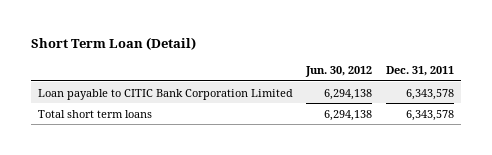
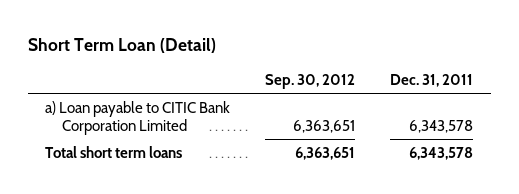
[305,65,373,77] Jun. 30, 2012 -> none
none -> [265,74,356,90] Sep. 30, 2012
[37,88,293,100] Loan payable to CITIC Bank Corporation Limited -> [45,100,231,136] a) Loan payable to CITIC Bank Corporation Limited

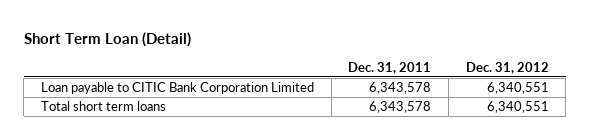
[265,74,356,90] Sep. 30, 2012 -> none
none -> [465,61,549,74] Dec. 31, 2012
[45,100,231,136] a) Loan payable to CITIC Bank Corporation Limited -> [41,82,315,95] Loan payable to CITIC Bank Corporation Limited

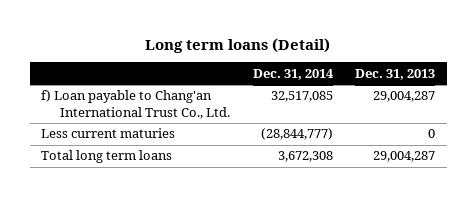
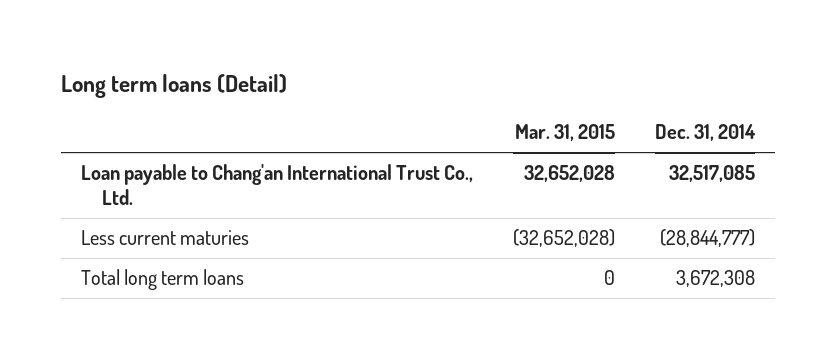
[355,68,436,80] Dec. 31, 2013 -> none
none -> [514,124,615,142] Mar. 31, 2015
[40,90,230,120] f) Loan payable to Chang'an International Trust Co., Ltd. -> [80,164,473,206] Loan payable to Chang'an International Trust Co., Ltd.

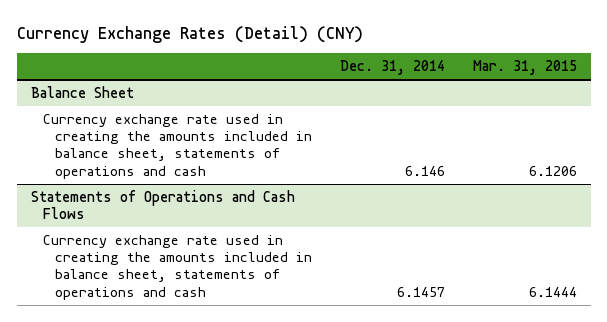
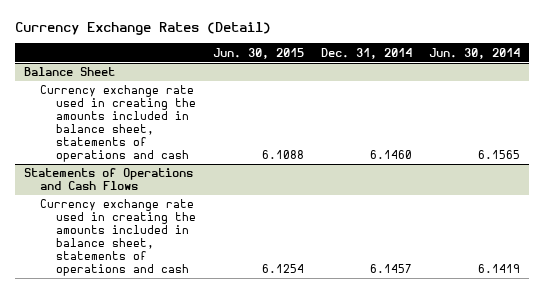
[16,25,363,43] Currency Exchange Rates (Detail) (CNY) -> [15,22,272,36] Currency Exchange Rates (Detail)
[472,60,577,76] Mar. 31, 2015 -> none
none -> [213,47,305,59] Jun. 30, 2015
none -> [429,47,521,59] Jun. 30, 2014
[404,165,445,176] 6.146 -> [370,149,413,159] 6.1460

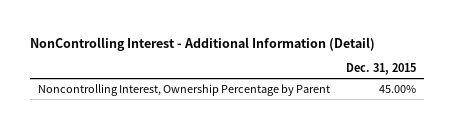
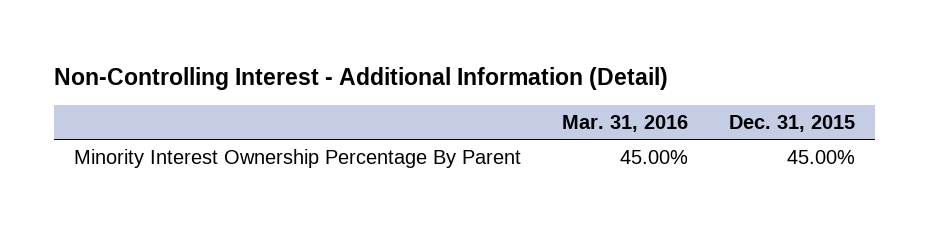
[30,36,376,51] NonControlling Interest - Additional Information (Detail) -> [53,66,668,90] Non-Controlling Interest - Additional Information (Detail)
none -> [562,115,689,133] Mar. 31, 2016
[38,83,331,96] Noncontrolling Interest, Ownership Percentage by Parent -> [74,149,522,169] Minority Interest Ownership Percentage By Parent

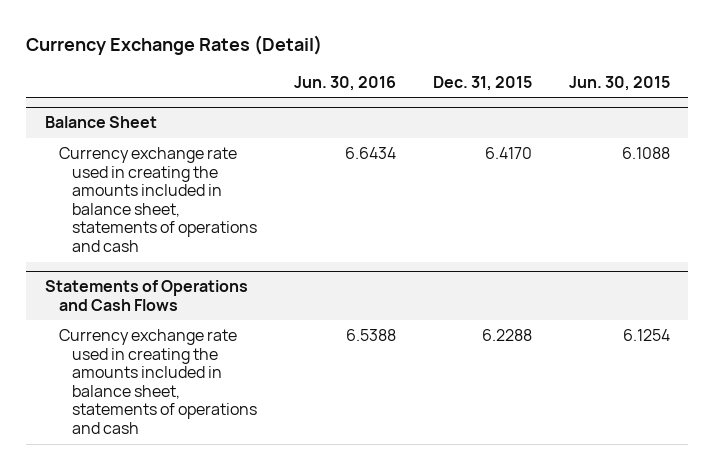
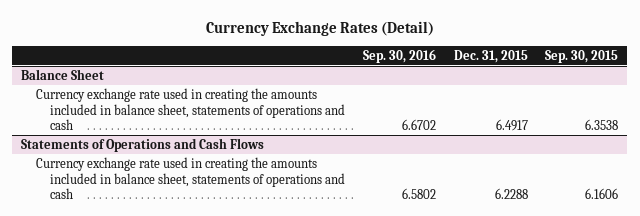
[294,75,397,91] Jun. 30, 2016 -> none
[568,75,670,91] Jun. 30, 2015 -> none
none -> [363,48,437,63] Sep. 30, 2016
none -> [545,49,619,63] Sep. 30, 2015
[485,147,533,160] 6.4170 -> [495,118,528,131] 6.4917

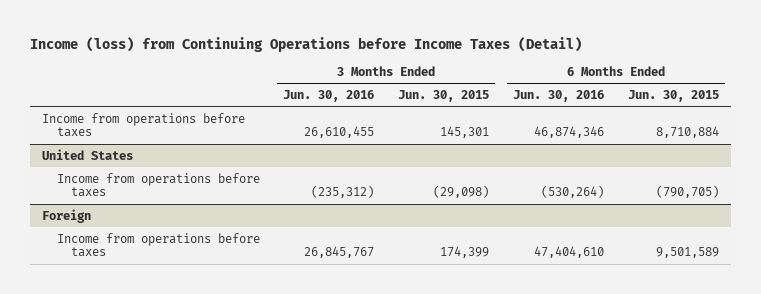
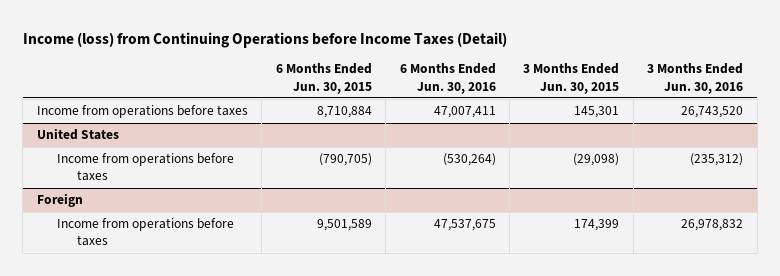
[304,126,375,139] 26,610,455 -> [681,106,744,119] 26,743,520
[533,126,604,139] 46,874,346 -> [433,106,496,119] 47,007,411
[304,246,375,259] 26,845,767 -> [681,219,744,232] 26,978,832
[533,246,604,259] 47,404,610 -> [433,219,496,232] 47,537,675

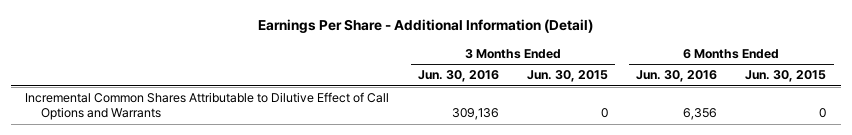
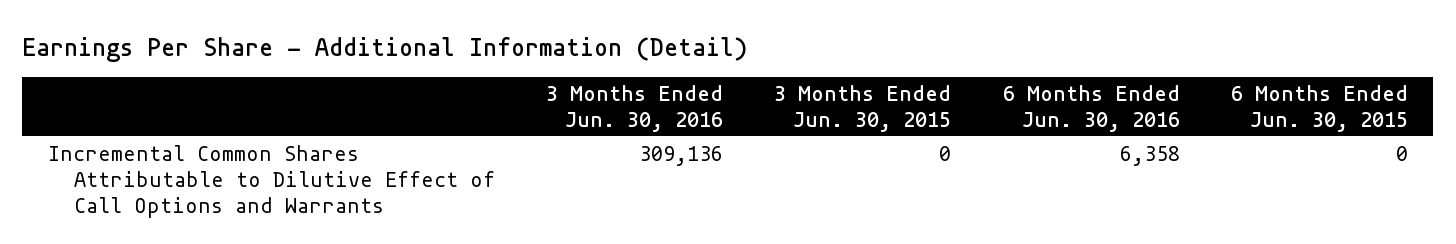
[683,108,718,121] 6,356 -> [1119,145,1180,166] 6,358

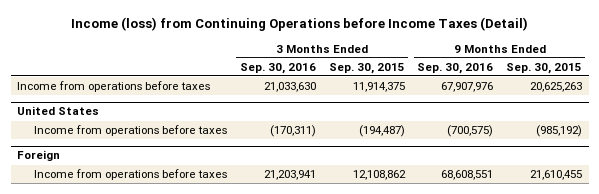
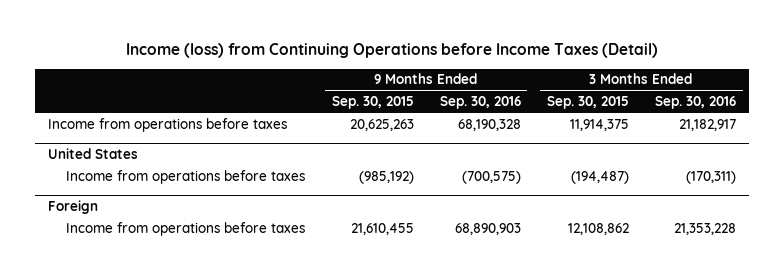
[263,82,316,93] 21,033,630 -> [678,118,736,131] 21,182,917
[441,82,494,93] 67,907,976 -> [457,118,521,131] 68,190,328
[263,170,316,181] 21,203,941 -> [673,222,736,235] 21,353,228
[441,170,494,181] 68,608,551 -> [454,222,521,235] 68,890,903

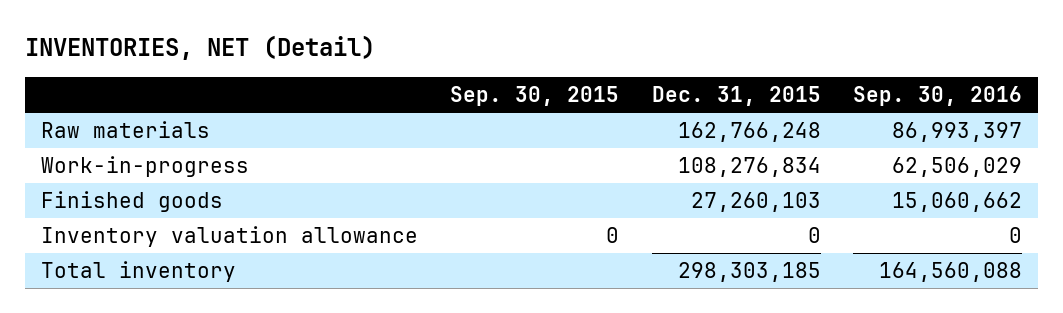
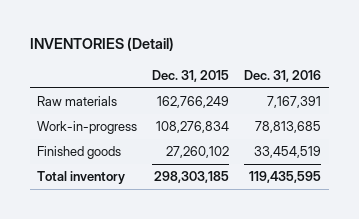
[24,35,375,61] INVENTORIES, NET (Detail) -> [29,37,174,52] INVENTORIES (Detail)
[450,85,620,106] Sep. 30, 2015 -> none
[853,85,1023,106] Sep. 30, 2016 -> none
none -> [244,69,322,82] Dec. 31, 2016
[677,122,821,143] 162,766,248 -> [157,96,230,109] 162,766,249
[41,226,419,248] Inventory valuation allowance -> none
[690,192,821,213] 27,260,103 -> [166,146,230,159] 27,260,102

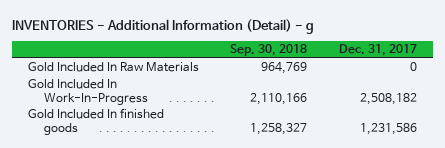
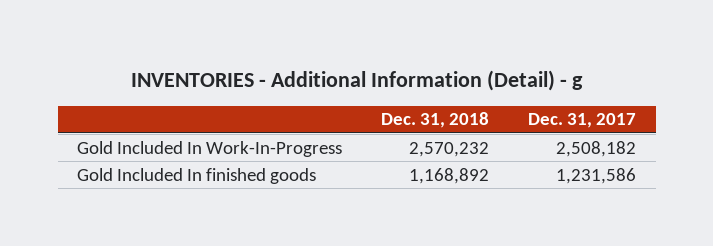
[230,44,308,57] Sep. 30, 2018 -> none
none -> [381,112,490,129] Dec. 31, 2018
[27,62,199,73] Gold Included In Raw Materials -> none

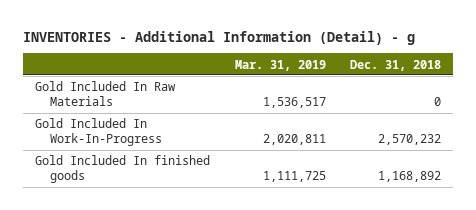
[528,113,637,129] Dec. 31, 2017 -> none
none -> [234,59,326,71] Mar. 31, 2019
none -> [35,81,177,107] Gold Included In Raw Materials

